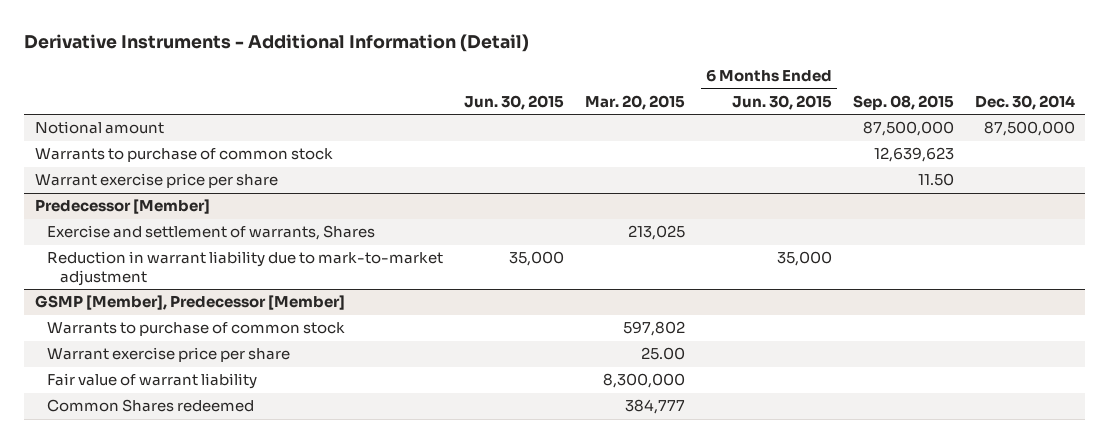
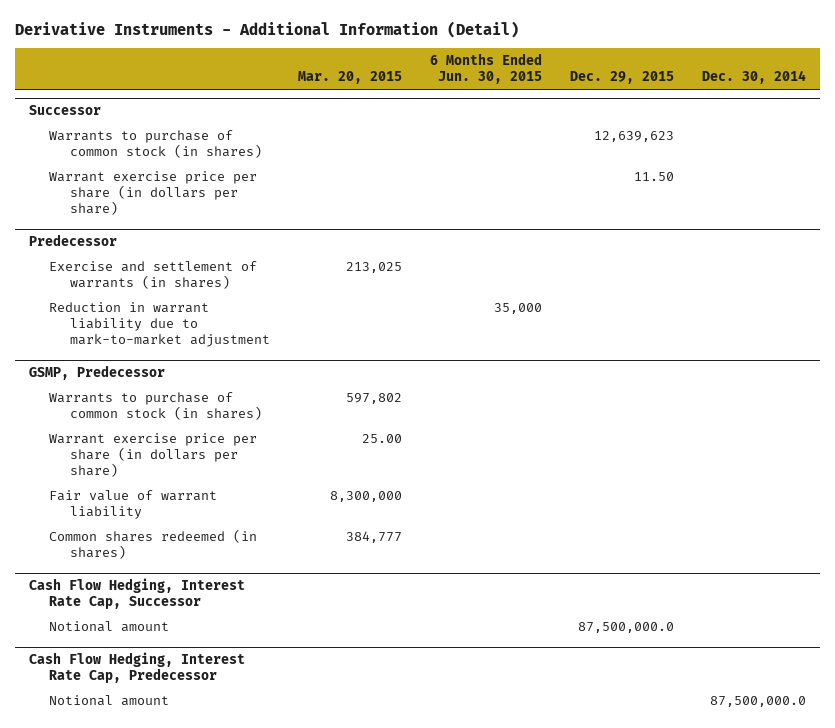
[464,94,565,110] Jun. 30, 2015 -> none
[852,94,954,110] Sep. 08, 2015 -> none
none -> [569,71,674,85] Dec. 29, 2015
[34,121,164,135] Notional amount -> none
[34,148,333,163] Warrants to purchase of common stock -> none
[34,173,278,189] Warrant exercise price per share -> none
none -> [29,105,102,116] Successor
none -> [49,130,262,159] Warrants to purchase of common stock (in shares)
none -> [49,171,258,216] Warrant exercise price per share (in dollars per share)
[34,199,210,215] Predecessor [Member] -> [29,234,118,247] Predecessor
[47,225,376,241] Exercise and settlement of warrants, Shares -> [49,261,258,290] Exercise and settlement of warrants (in shares)
[34,295,345,311] GSMP [Member], Predecessor [Member] -> [29,365,166,381] GSMP, Predecessor
[47,322,346,337] Warrants to purchase of common stock -> [49,392,262,421] Warrants to purchase of common stock (in shares)
[47,347,291,363] Warrant exercise price per share -> [49,433,258,478] Warrant exercise price per share (in dollars per share)
[47,399,255,413] Common Shares redeemed -> [49,529,258,560] Common shares redeemed (in shares)
none -> [29,578,246,610] Cash Flow Hedging, Interest Rate Cap, Successor
none -> [49,621,170,633] Notional amount
none -> [29,652,246,684] Cash Flow Hedging, Interest Rate Cap, Predecessor
none -> [49,695,170,707] Notional amount

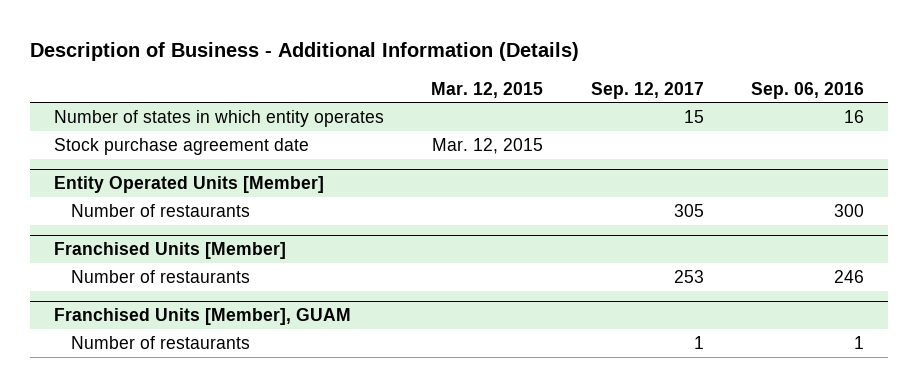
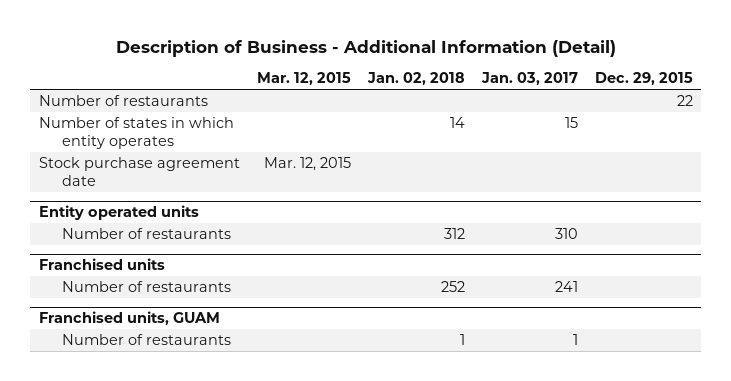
[29,42,579,62] Description of Business - Additional Information (Details) -> [115,39,616,57] Description of Business - Additional Information (Detail)
[590,81,704,99] Sep. 12, 2017 -> none
[750,81,864,99] Sep. 06, 2016 -> none
none -> [366,72,465,86] Jan. 02, 2018
none -> [480,72,578,86] Jan. 03, 2017
none -> [594,72,693,86] Dec. 29, 2015
none -> [38,94,208,106] Number of restaurants
[53,176,324,194] Entity Operated Units [Member] -> [38,204,199,220] Entity operated units
[53,242,286,260] Franchised Units [Member] -> [38,257,165,270] Franchised units
[53,308,351,326] Franchised Units [Member], GUAM -> [38,310,220,325] Franchised units, GUAM

